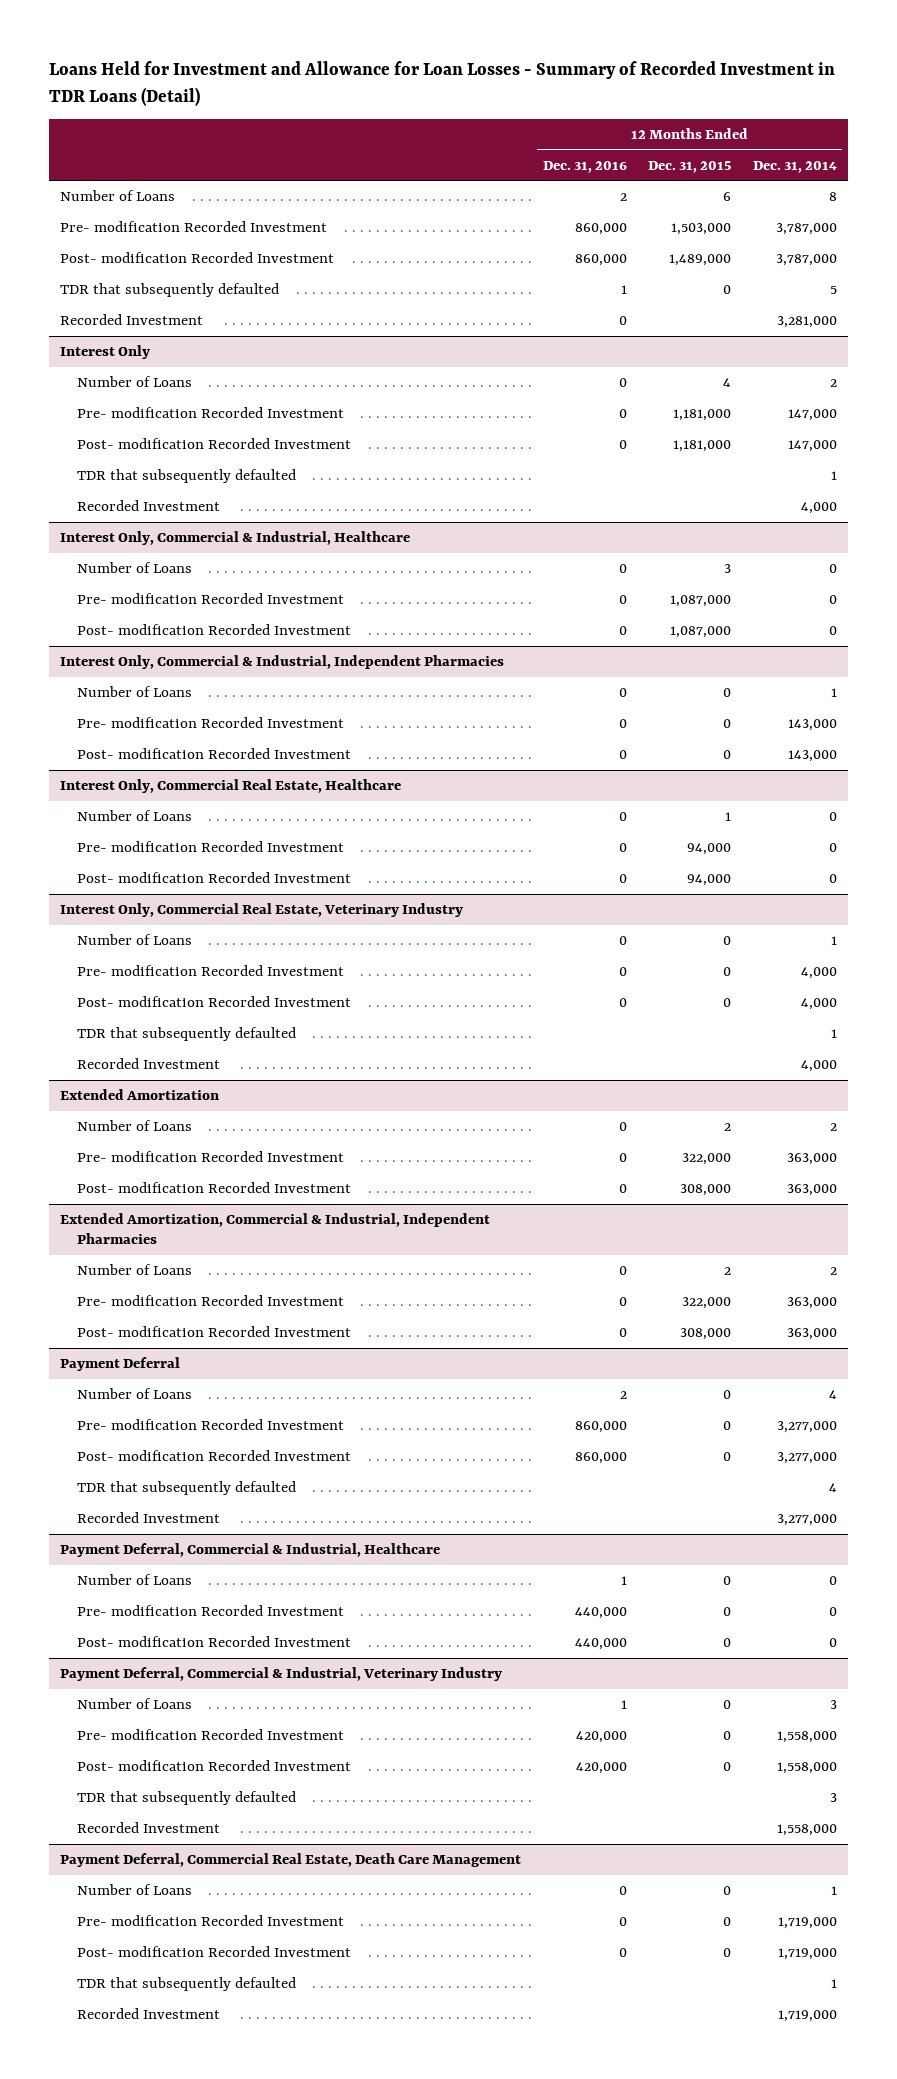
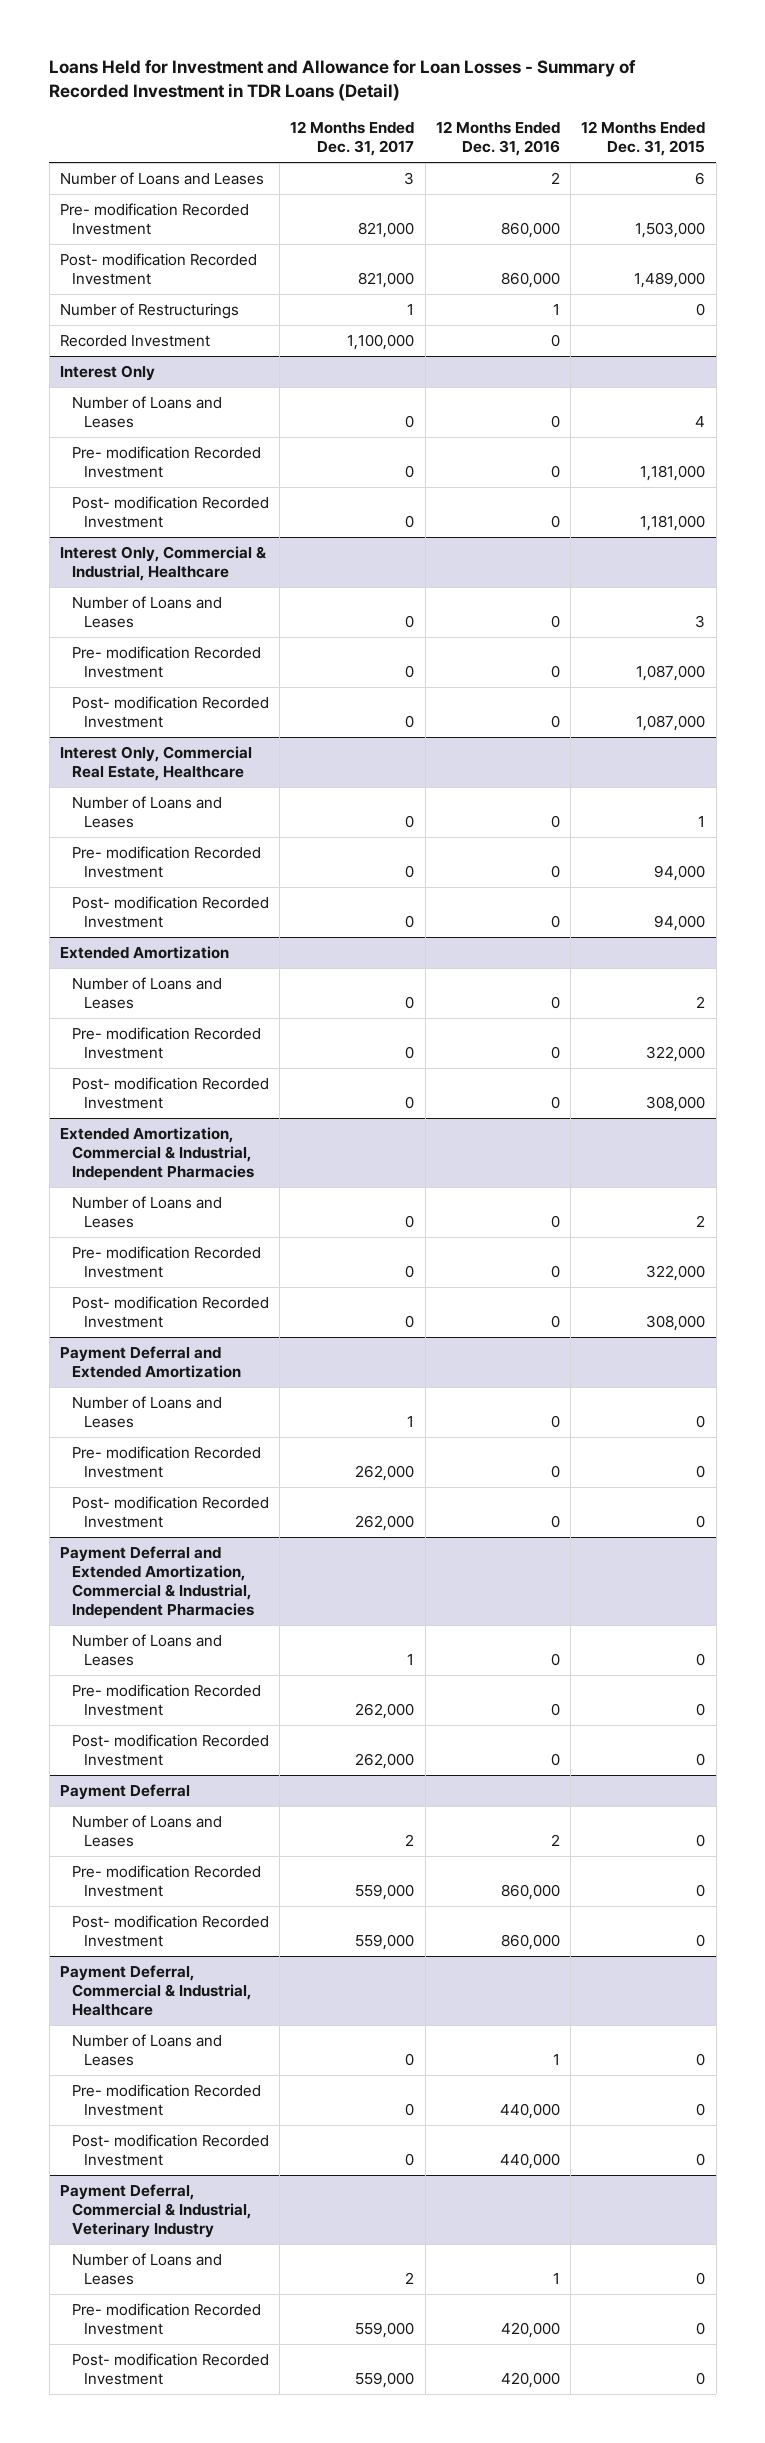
[752,160,837,173] Dec. 31, 2014 -> none
none -> [290,120,415,156] 12 Months Ended Dec. 31, 2017
[59,190,175,202] Number of Loans -> [59,171,264,185] Number of Loans and Leases
[59,283,279,298] TDR that subsequently defaulted -> [59,302,239,319] Number of Restructurings
[77,376,193,388] Number of Loans -> [71,395,222,428] Number of Loans and Leases
[77,469,297,484] TDR that subsequently defaulted -> none
[77,500,221,512] Recorded Investment -> none
[77,562,193,574] Number of Loans -> [71,595,222,628] Number of Loans and Leases
[59,655,504,670] Interest Only, Commercial & Industrial, Independent Pharmacies -> none
[77,686,193,698] Number of Loans -> none
[77,717,345,729] Pre- modification Recorded Investment -> none
[77,748,352,760] Post- modification Recorded Investment -> none
[77,810,193,822] Number of Loans -> [71,795,222,828] Number of Loans and Leases
[59,903,463,918] Interest Only, Commercial Real Estate, Veterinary Industry -> none
[77,934,193,946] Number of Loans -> none
[77,965,345,977] Pre- modification Recorded Investment -> none
[77,996,352,1008] Post- modification Recorded Investment -> none
[77,1027,297,1042] TDR that subsequently defaulted -> none
[77,1058,221,1070] Recorded Investment -> none
[77,1120,193,1132] Number of Loans -> [71,976,222,1009] Number of Loans and Leases
[77,1264,193,1276] Number of Loans -> [71,1195,222,1228] Number of Loans and Leases
none -> [59,1345,241,1378] Payment Deferral and Extended Amortization
none -> [71,1395,222,1428] Number of Loans and Leases
none -> [71,1445,261,1478] Pre- modification Recorded Investment
none -> [71,1495,269,1528] Post- modification Recorded Investment
none -> [59,1545,254,1619] Payment Deferral and Extended Amortization, Commercial & Industrial, Independent Pharmacies
none -> [71,1633,222,1666] Number of Loans and Leases
none -> [71,1683,261,1716] Pre- modification Recorded Investment
none -> [71,1733,269,1766] Post- modification Recorded Investment
[77,1388,193,1400] Number of Loans -> [71,1814,222,1847] Number of Loans and Leases
[77,1481,297,1496] TDR that subsequently defaulted -> none
[77,1512,221,1524] Recorded Investment -> none
[77,1574,193,1586] Number of Loans -> [71,2033,222,2066] Number of Loans and Leases
[77,1698,193,1710] Number of Loans -> [71,2252,222,2285] Number of Loans and Leases
[77,1791,297,1806] TDR that subsequently defaulted -> none
[77,1822,221,1834] Recorded Investment -> none
[59,1853,521,1868] Payment Deferral, Commercial Real Estate, Death Care Management -> none
[77,1884,193,1896] Number of Loans -> none
[77,1915,345,1927] Pre- modification Recorded Investment -> none
[77,1946,352,1958] Post- modification Recorded Investment -> none
[77,1977,297,1992] TDR that subsequently defaulted -> none
[77,2008,221,2020] Recorded Investment -> none

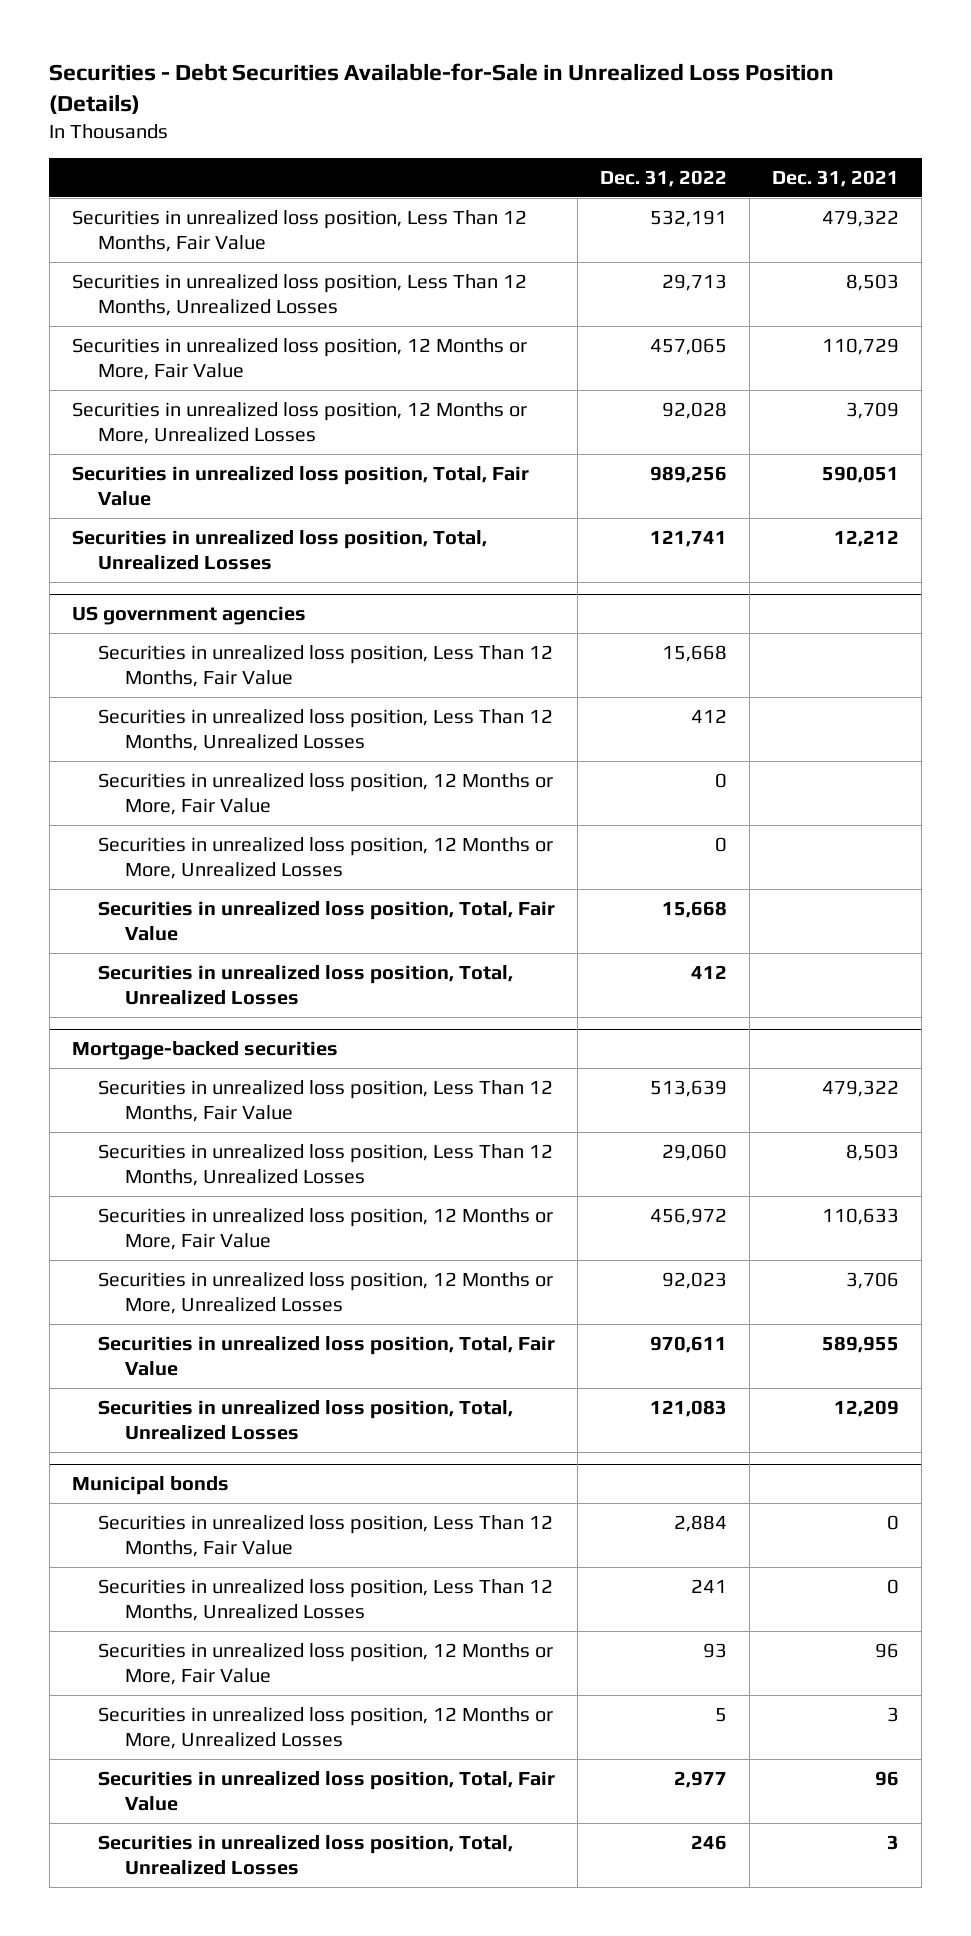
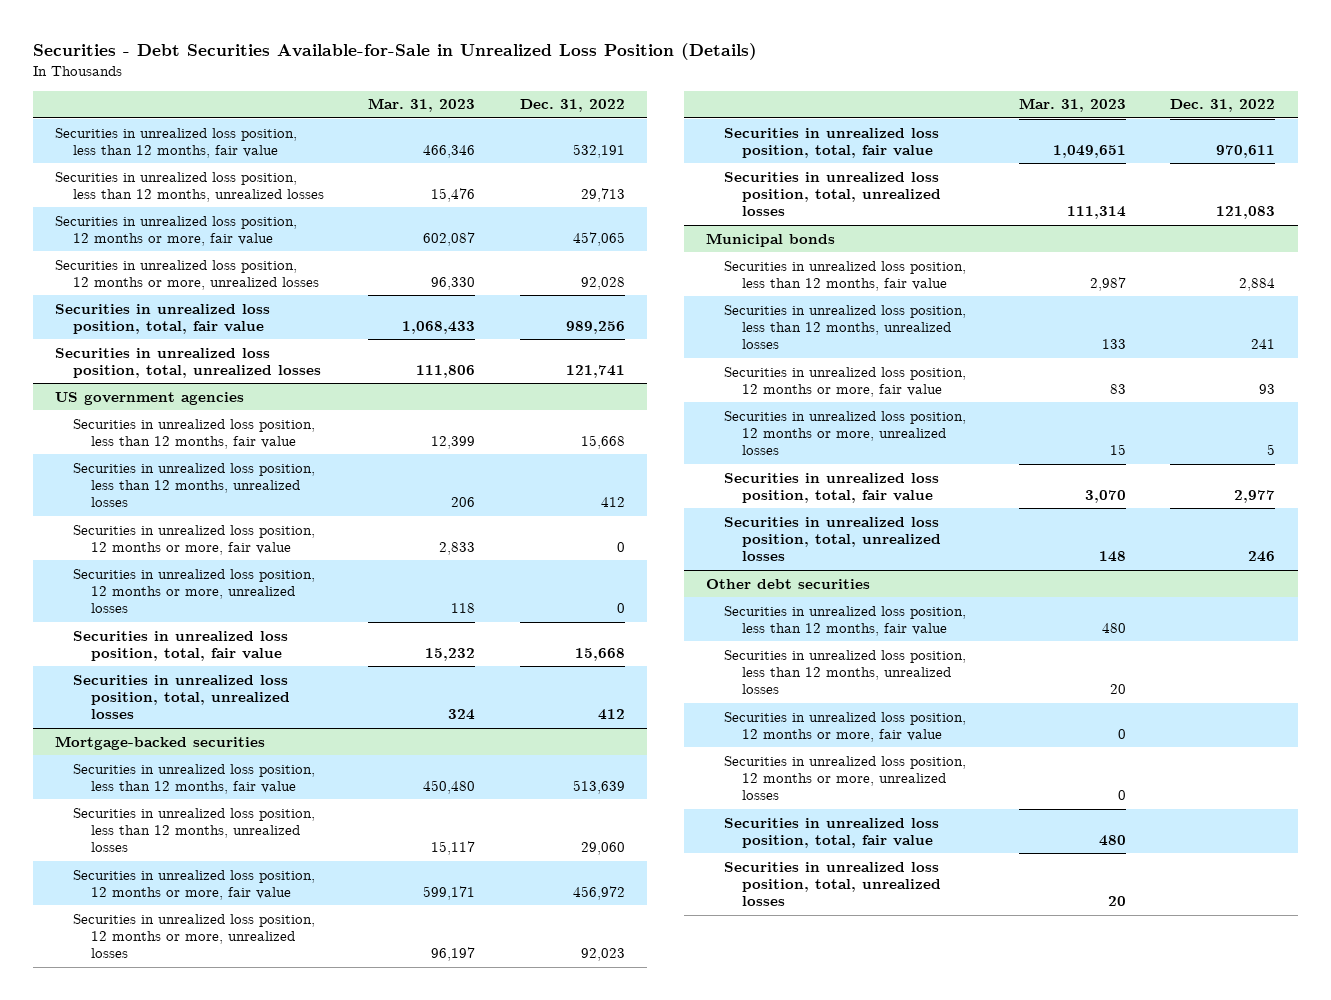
[772,170,900,188] Dec. 31, 2021 -> none
none -> [368,98,476,113] Mar. 31, 2023
[71,209,527,253] Securities in unrealized loss position, Less Than 12 Months, Fair Value -> [55,127,298,158] Securities in unrealized loss position, less than 12 months, fair value
[71,273,527,317] Securities in unrealized loss position, Less Than 12 Months, Unrealized Losses -> [55,171,325,202] Securities in unrealized loss position, less than 12 months, unrealized losses
[71,337,527,381] Securities in unrealized loss position, 12 Months or More, Fair Value -> [55,215,298,246] Securities in unrealized loss position, 12 months or more, fair value
[71,401,527,445] Securities in unrealized loss position, 12 Months or More, Unrealized Losses -> [55,259,320,290] Securities in unrealized loss position, 12 months or more, unrealized losses
[71,465,529,507] Securities in unrealized loss position, Total, Fair Value -> [55,303,271,334] Securities in unrealized loss position, total, fair value
[71,529,487,571] Securities in unrealized loss position, Total, Unrealized Losses -> [55,347,322,378] Securities in unrealized loss position, total, unrealized losses
[98,644,554,688] Securities in unrealized loss position, Less Than 12 Months, Fair Value -> [73,418,316,449] Securities in unrealized loss position, less than 12 months, fair value
[98,708,554,752] Securities in unrealized loss position, Less Than 12 Months, Unrealized Losses -> [73,462,316,508] Securities in unrealized loss position, less than 12 months, unrealized losses
[98,772,554,816] Securities in unrealized loss position, 12 Months or More, Fair Value -> [73,524,316,555] Securities in unrealized loss position, 12 months or more, fair value
[98,836,554,880] Securities in unrealized loss position, 12 Months or More, Unrealized Losses -> [73,568,316,614] Securities in unrealized loss position, 12 months or more, unrealized losses
[98,900,556,942] Securities in unrealized loss position, Total, Fair Value -> [73,630,289,661] Securities in unrealized loss position, total, fair value
[98,964,514,1006] Securities in unrealized loss position, Total, Unrealized Losses -> [73,674,290,720] Securities in unrealized loss position, total, unrealized losses
[98,1079,554,1123] Securities in unrealized loss position, Less Than 12 Months, Fair Value -> [73,763,316,794] Securities in unrealized loss position, less than 12 months, fair value
[98,1143,554,1187] Securities in unrealized loss position, Less Than 12 Months, Unrealized Losses -> [73,807,316,853] Securities in unrealized loss position, less than 12 months, unrealized losses
[98,1207,554,1251] Securities in unrealized loss position, 12 Months or More, Fair Value -> [73,869,316,900] Securities in unrealized loss position, 12 months or more, fair value
[98,1271,554,1315] Securities in unrealized loss position, 12 Months or More, Unrealized Losses -> [73,913,316,959] Securities in unrealized loss position, 12 months or more, unrealized losses
[98,1335,556,1377] Securities in unrealized loss position, Total, Fair Value -> [723,127,939,158] Securities in unrealized loss position, total, fair value
[98,1399,514,1441] Securities in unrealized loss position, Total, Unrealized Losses -> [723,171,941,217] Securities in unrealized loss position, total, unrealized losses
[98,1514,554,1558] Securities in unrealized loss position, Less Than 12 Months, Fair Value -> [723,260,966,291] Securities in unrealized loss position, less than 12 months, fair value
[98,1578,554,1622] Securities in unrealized loss position, Less Than 12 Months, Unrealized Losses -> [723,304,966,350] Securities in unrealized loss position, less than 12 months, unrealized losses
[98,1642,554,1686] Securities in unrealized loss position, 12 Months or More, Fair Value -> [723,366,966,397] Securities in unrealized loss position, 12 months or more, fair value
[98,1706,554,1750] Securities in unrealized loss position, 12 Months or More, Unrealized Losses -> [723,410,966,456] Securities in unrealized loss position, 12 months or more, unrealized losses
[98,1770,556,1812] Securities in unrealized loss position, Total, Fair Value -> [723,472,939,503] Securities in unrealized loss position, total, fair value
[98,1834,514,1876] Securities in unrealized loss position, Total, Unrealized Losses -> [723,516,941,562] Securities in unrealized loss position, total, unrealized losses
none -> [706,578,871,589] Other debt securities
none -> [723,605,966,636] Securities in unrealized loss position, less than 12 months, fair value
none -> [723,649,966,695] Securities in unrealized loss position, less than 12 months, unrealized losses
none -> [723,711,966,742] Securities in unrealized loss position, 12 months or more, fair value
none -> [723,755,966,801] Securities in unrealized loss position, 12 months or more, unrealized losses
none -> [723,817,939,848] Securities in unrealized loss position, total, fair value
none -> [723,861,941,907] Securities in unrealized loss position, total, unrealized losses

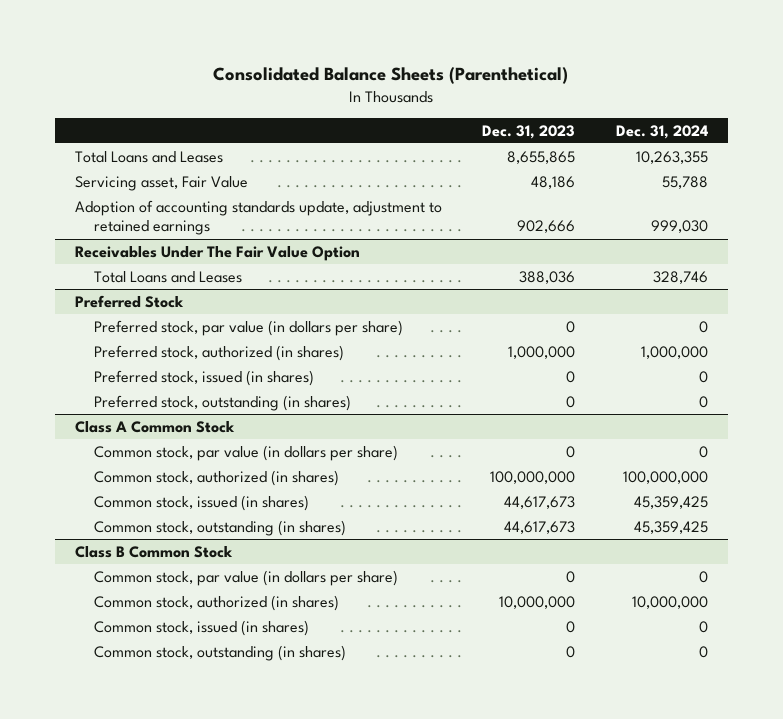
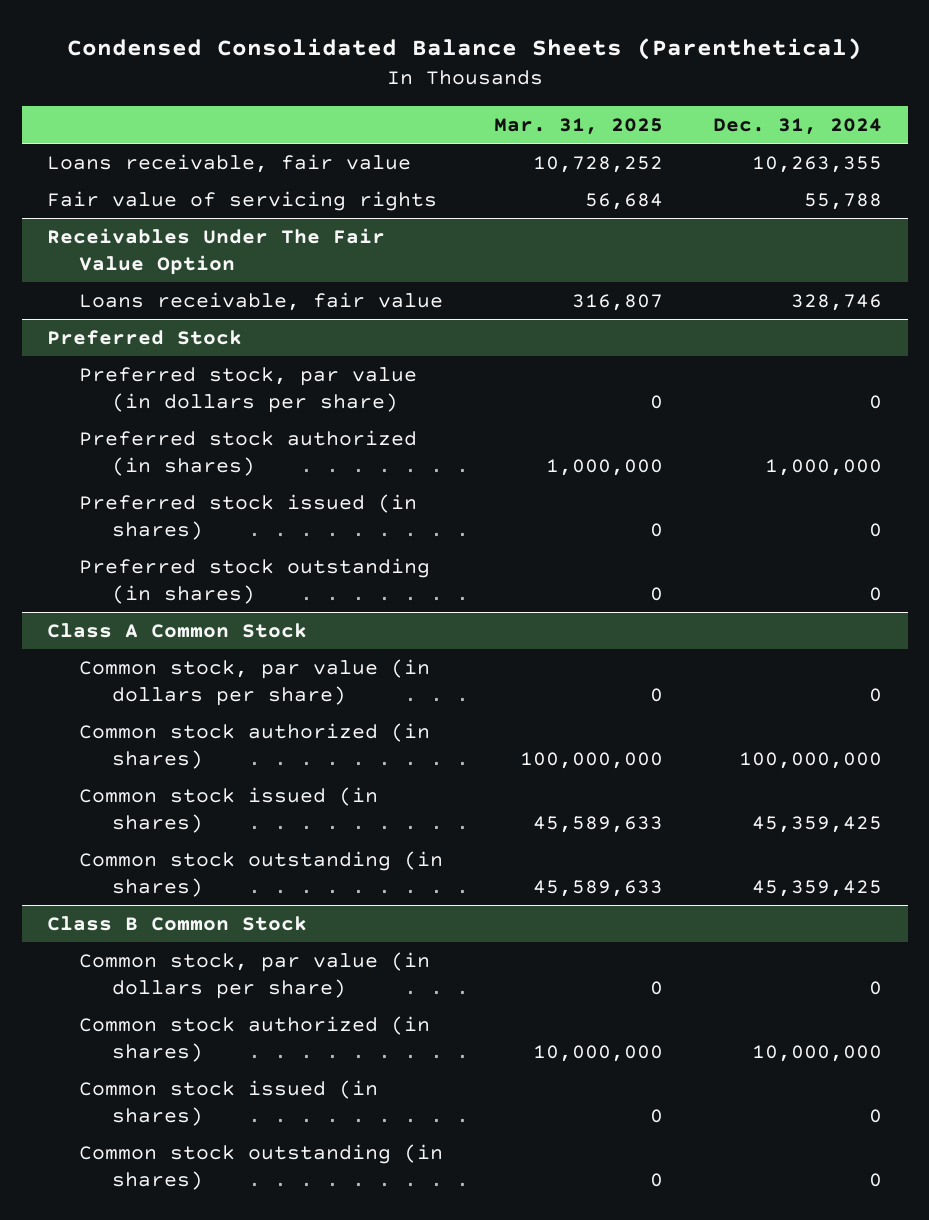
[213,66,569,84] Consolidated Balance Sheets (Parenthetical) -> [66,38,862,61] Condensed Consolidated Balance Sheets (Parenthetical)
[482,124,576,139] Dec. 31, 2023 -> none
none -> [493,117,663,135] Mar. 31, 2025
[74,199,442,236] Adoption of accounting standards update, adjustment to retained earnings -> none
[74,150,223,163] Total Loans and Leases -> [46,154,411,174] Loans receivable, fair value
[74,175,248,191] Servicing asset, Fair Value -> [46,191,437,212] Fair value of servicing rights
[93,270,242,283] Total Loans and Leases -> [79,292,444,312] Loans receivable, fair value
[93,344,344,361] Preferred stock, authorized (in shares) -> [79,430,418,476] Preferred stock authorized (in shares)
[93,369,314,386] Preferred stock, issued (in shares) -> [79,494,418,540] Preferred stock issued (in shares)
[93,394,351,411] Preferred stock, outstanding (in shares) -> [79,558,431,604] Preferred stock outstanding (in shares)
[93,469,339,486] Common stock, authorized (in shares) -> [79,723,431,769] Common stock authorized (in shares)
[93,494,309,511] Common stock, issued (in shares) -> [79,787,379,833] Common stock issued (in shares)
[93,519,346,536] Common stock, outstanding (in shares) -> [79,851,444,897] Common stock outstanding (in shares)
[93,594,339,611] Common stock, authorized (in shares) -> [79,1016,431,1062] Common stock authorized (in shares)
[93,619,309,636] Common stock, issued (in shares) -> [79,1080,379,1126] Common stock issued (in shares)
[93,644,346,661] Common stock, outstanding (in shares) -> [79,1144,444,1190] Common stock outstanding (in shares)

